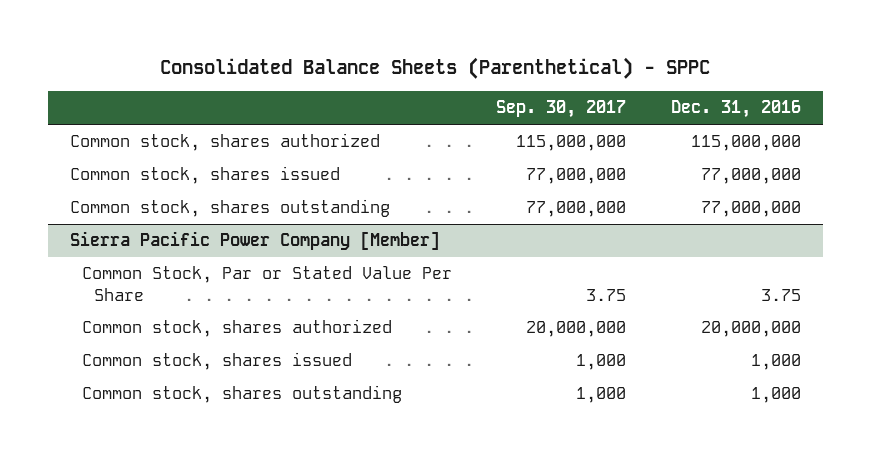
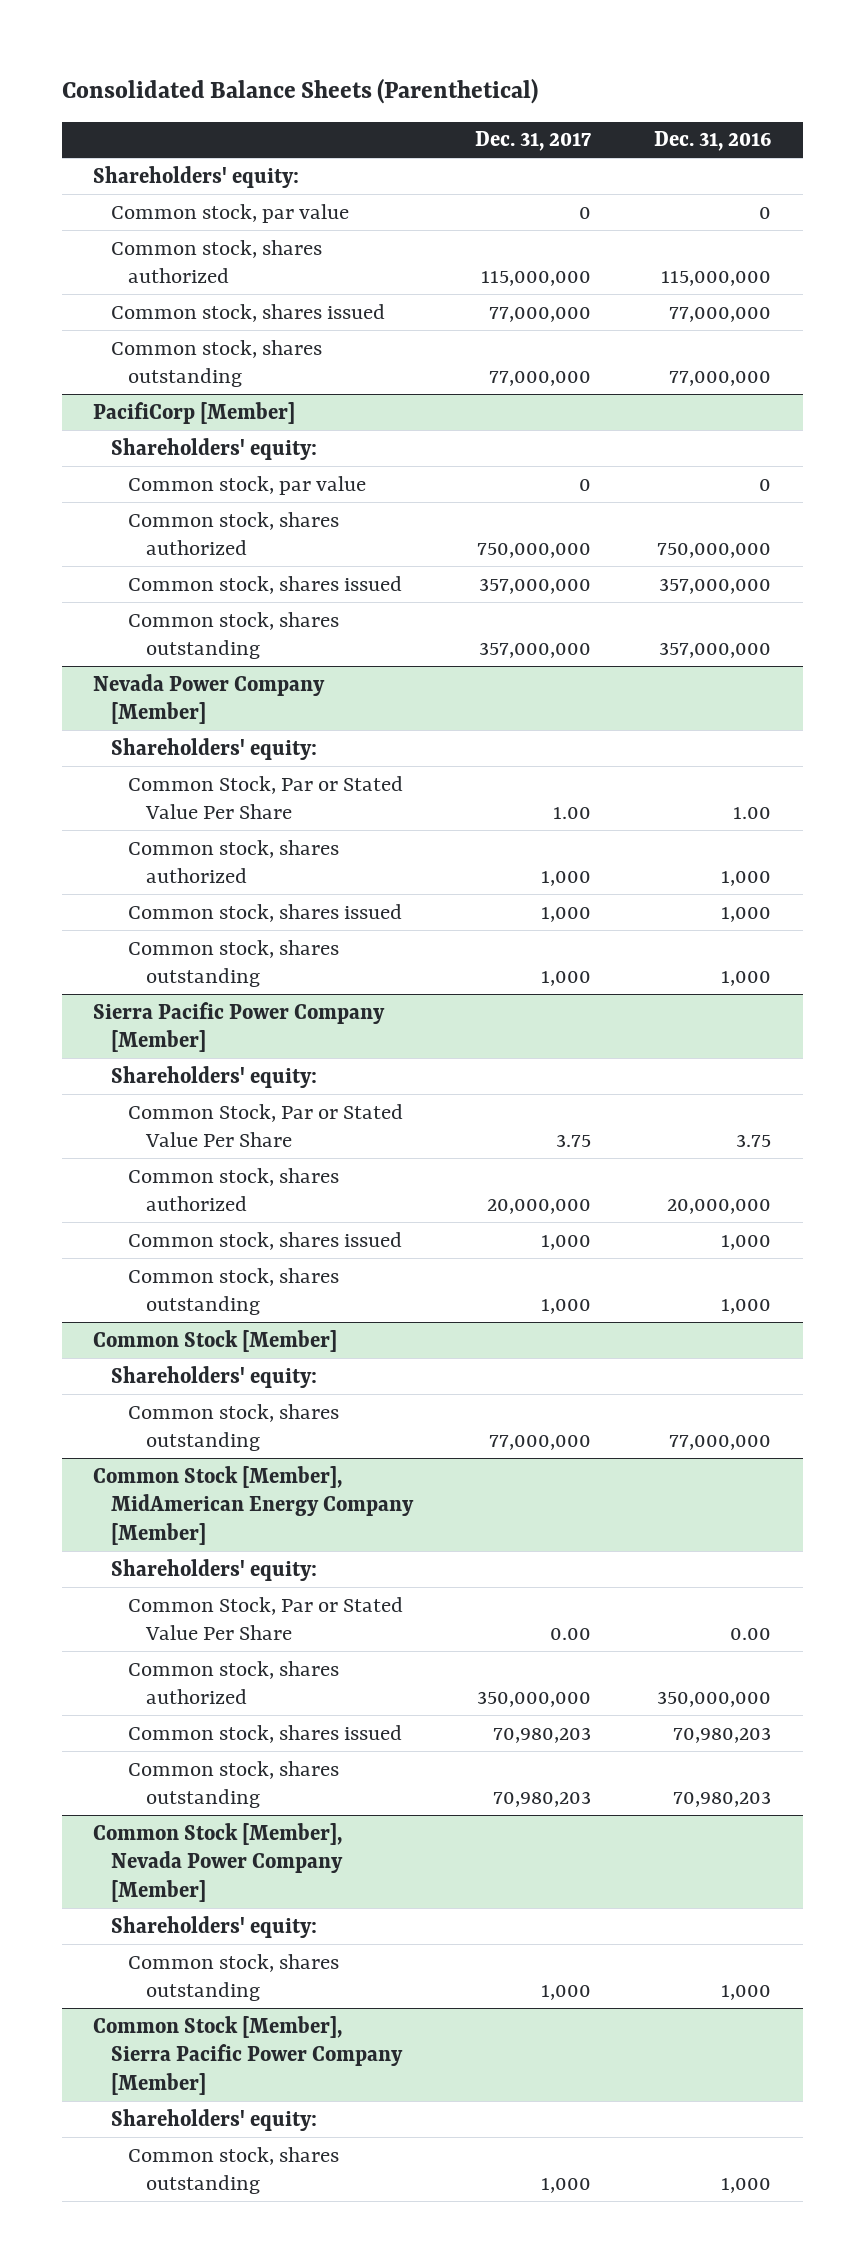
[160,57,711,80] Consolidated Balance Sheets (Parenthetical) - SPPC -> [61,78,538,105] Consolidated Balance Sheets (Parenthetical)
[496,100,627,119] Sep. 30, 2017 -> none
none -> [475,131,592,152] Dec. 31, 2017
none -> [93,165,300,188] Shareholders' equity:
none -> [110,203,349,223] Common stock, par value
none -> [93,401,296,424] PacifiCorp [Member]
none -> [110,437,317,460] Shareholders' equity:
none -> [128,475,367,495] Common stock, par value
none -> [128,511,340,556] Common stock, shares authorized
none -> [128,575,403,594] Common stock, shares issued
none -> [128,611,340,660] Common stock, shares outstanding
none -> [93,673,326,725] Nevada Power Company [Member]
none -> [110,737,317,760] Shareholders' equity:
none -> [128,775,404,820] Common Stock, Par or Stated Value Per Share
none -> [128,839,340,884] Common stock, shares authorized
none -> [128,903,403,922] Common stock, shares issued
none -> [128,939,340,988] Common stock, shares outstanding
none -> [110,1065,317,1088] Shareholders' equity:
none -> [93,1329,338,1352] Common Stock [Member]
none -> [110,1365,317,1388] Shareholders' equity:
none -> [128,1403,340,1452] Common stock, shares outstanding
none -> [93,1465,414,1545] Common Stock [Member], MidAmerican Energy Company [Member]
none -> [110,1558,317,1581] Shareholders' equity:
none -> [128,1596,404,1641] Common Stock, Par or Stated Value Per Share
none -> [128,1660,340,1705] Common stock, shares authorized
none -> [128,1724,403,1743] Common stock, shares issued
none -> [128,1760,340,1809] Common stock, shares outstanding
none -> [93,1822,343,1902] Common Stock [Member], Nevada Power Company [Member]
none -> [110,1915,317,1938] Shareholders' equity:
none -> [128,1953,340,2002] Common stock, shares outstanding
none -> [93,2015,403,2095] Common Stock [Member], Sierra Pacific Power Company [Member]
none -> [110,2108,317,2131] Shareholders' equity:
none -> [128,2146,340,2195] Common stock, shares outstanding

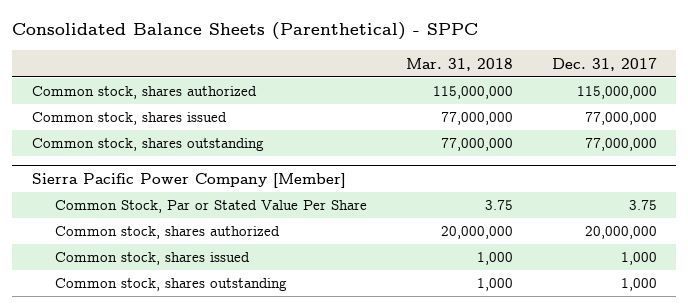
[61,78,538,105] Consolidated Balance Sheets (Parenthetical) -> [12,22,479,41] Consolidated Balance Sheets (Parenthetical) - SPPC
[654,131,772,152] Dec. 31, 2016 -> none
none -> [405,57,513,71] Mar. 31, 2018
[93,165,300,188] Shareholders' equity: -> none
[110,203,349,223] Common stock, par value -> none
[93,401,296,424] PacifiCorp [Member] -> none
[110,437,317,460] Shareholders' equity: -> none
[128,475,367,495] Common stock, par value -> none
[128,511,340,556] Common stock, shares authorized -> none
[128,575,403,594] Common stock, shares issued -> none
[128,611,340,660] Common stock, shares outstanding -> none
[93,673,326,725] Nevada Power Company [Member] -> none
[110,737,317,760] Shareholders' equity: -> none
[128,775,404,820] Common Stock, Par or Stated Value Per Share -> none
[128,839,340,884] Common stock, shares authorized -> none
[128,903,403,922] Common stock, shares issued -> none
[128,939,340,988] Common stock, shares outstanding -> none
[110,1065,317,1088] Shareholders' equity: -> none
[93,1329,338,1352] Common Stock [Member] -> none
[110,1365,317,1388] Shareholders' equity: -> none
[128,1403,340,1452] Common stock, shares outstanding -> none
[93,1465,414,1545] Common Stock [Member], MidAmerican Energy Company [Member] -> none
[110,1558,317,1581] Shareholders' equity: -> none
[128,1596,404,1641] Common Stock, Par or Stated Value Per Share -> none
[128,1660,340,1705] Common stock, shares authorized -> none
[128,1724,403,1743] Common stock, shares issued -> none
[128,1760,340,1809] Common stock, shares outstanding -> none
[93,1822,343,1902] Common Stock [Member], Nevada Power Company [Member] -> none
[110,1915,317,1938] Shareholders' equity: -> none
[128,1953,340,2002] Common stock, shares outstanding -> none
[93,2015,403,2095] Common Stock [Member], Sierra Pacific Power Company [Member] -> none
[110,2108,317,2131] Shareholders' equity: -> none
[128,2146,340,2195] Common stock, shares outstanding -> none

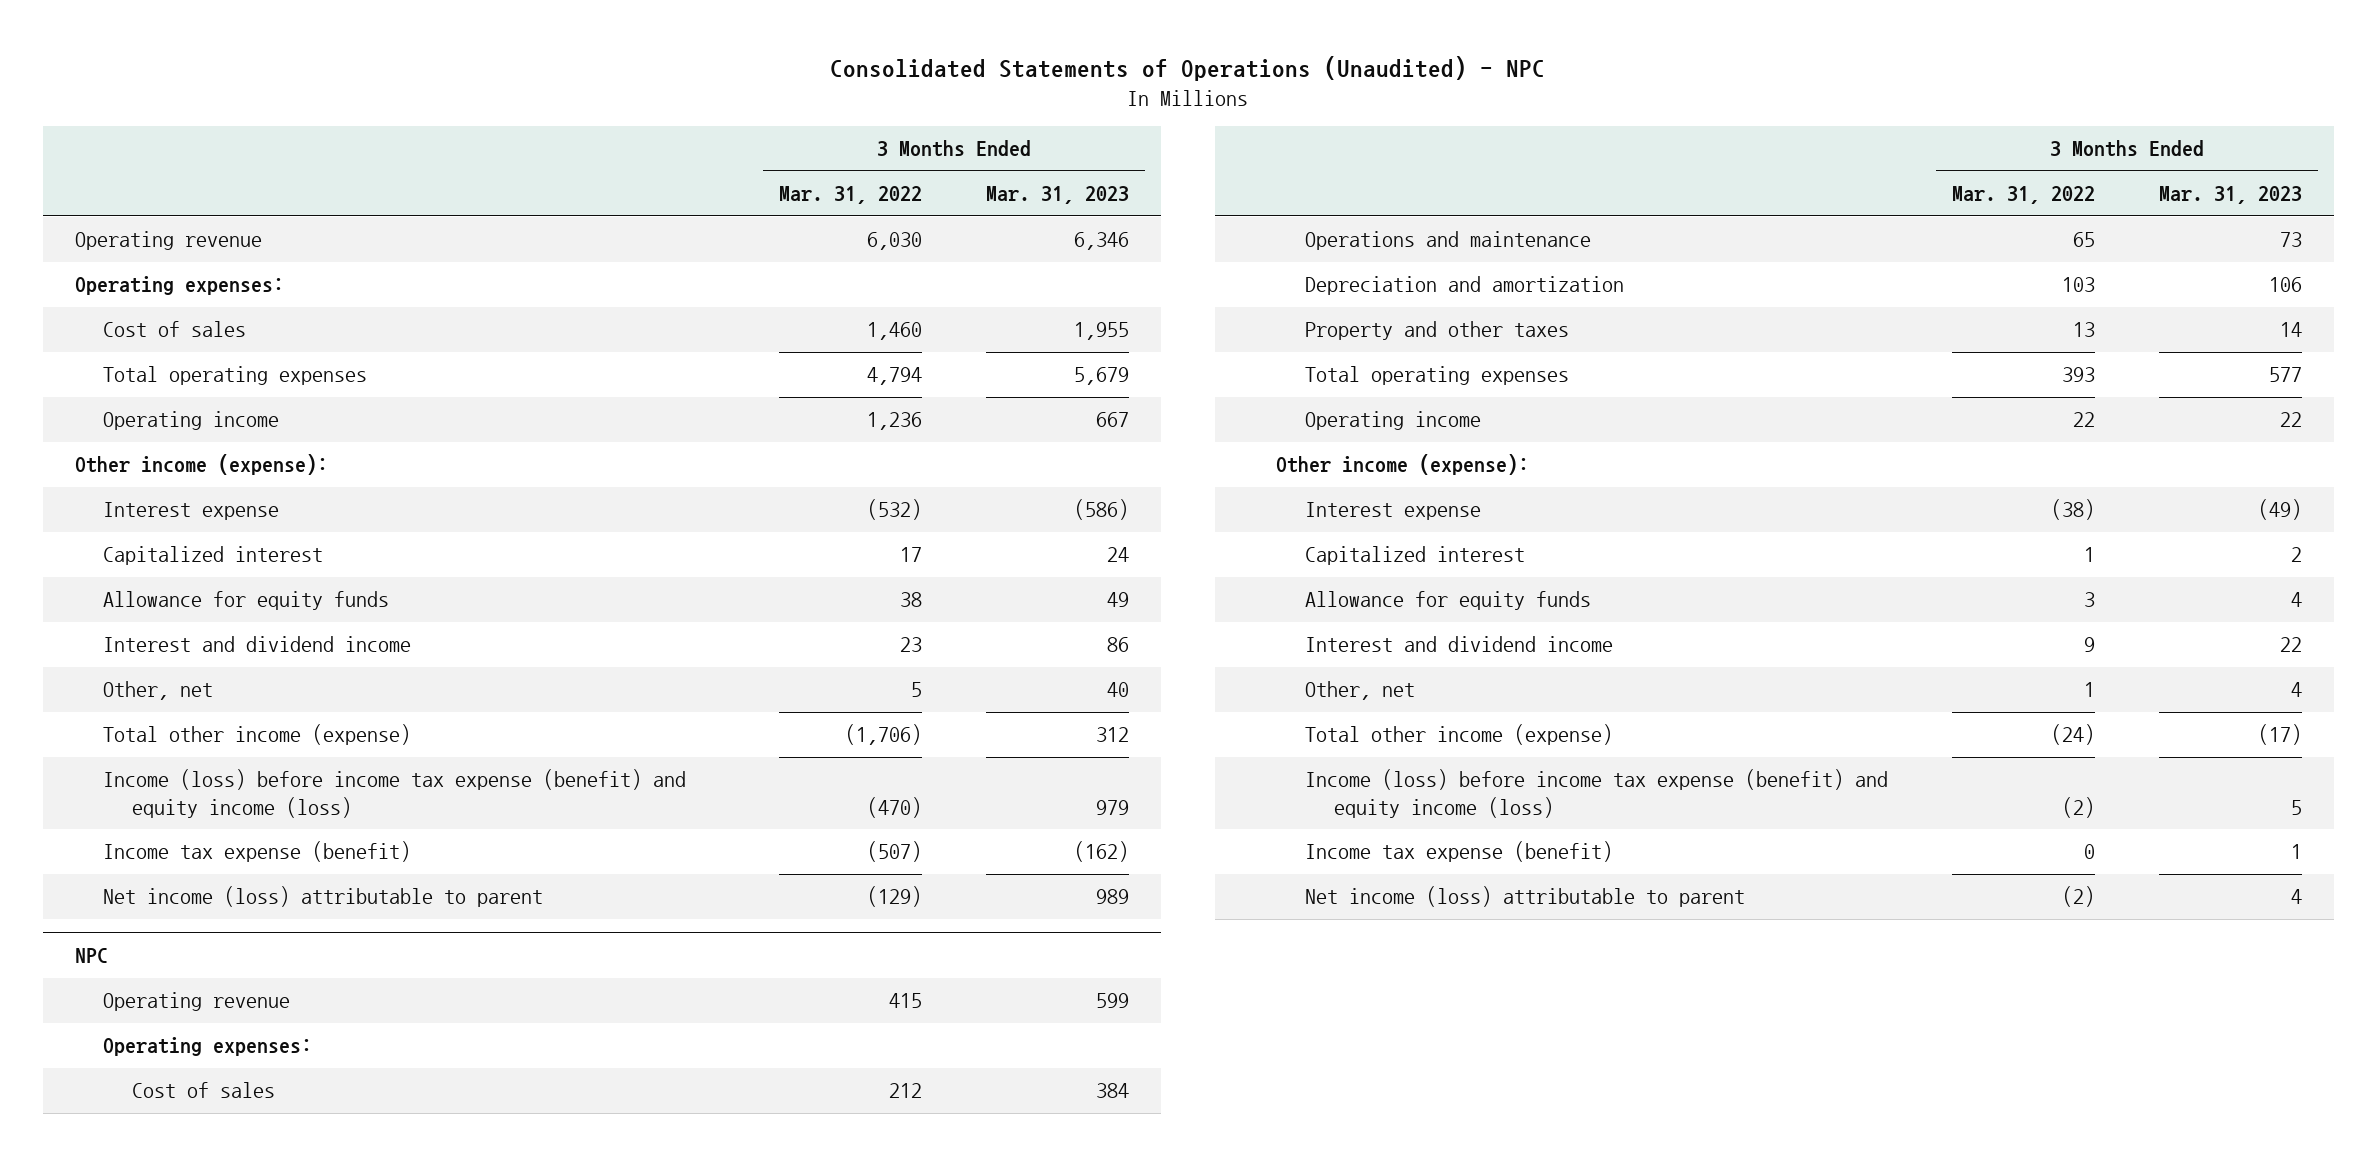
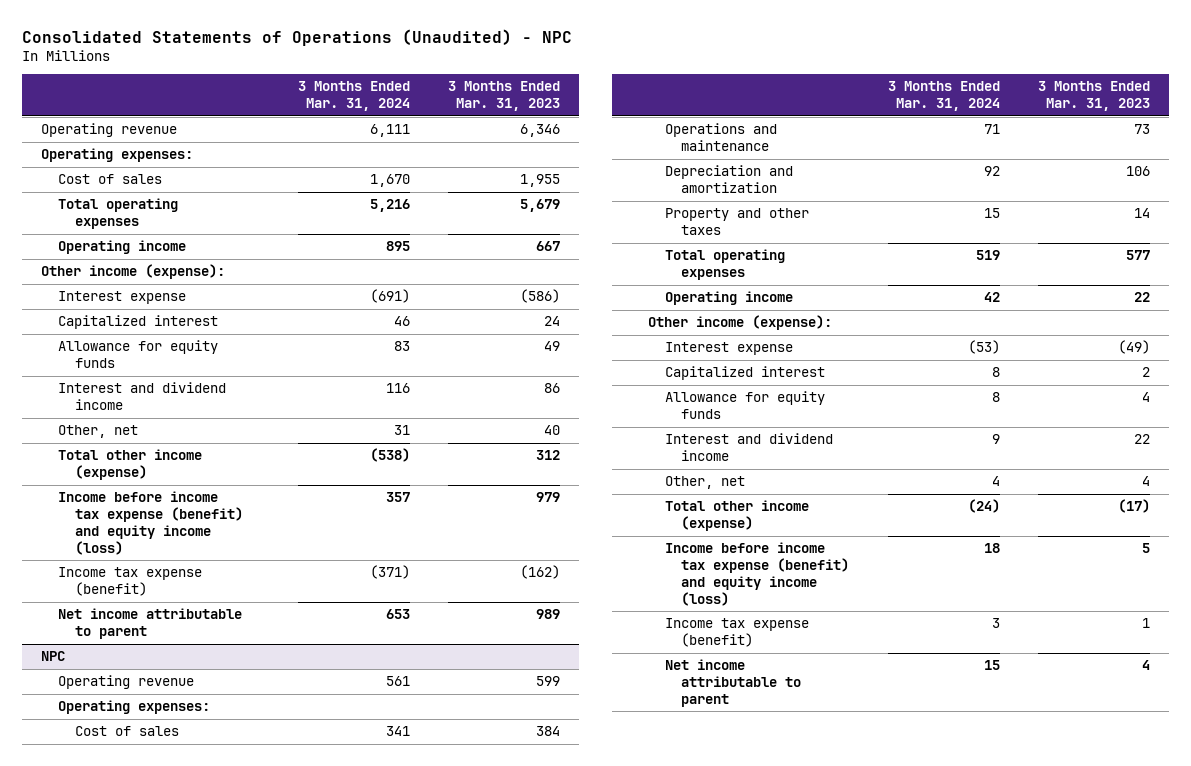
[779,186,923,205] Mar. 31, 2022 -> none
none -> [297,81,410,112] 3 Months Ended Mar. 31, 2024
[103,769,687,818] Income (loss) before income tax expense (benefit) and equity income (loss) -> [57,491,243,555] Income before income tax expense (benefit) and equity income (loss)
[103,886,544,908] Net income (loss) attributable to parent -> [57,608,242,640] Net income attributable to parent
[1304,769,1888,818] Income (loss) before income tax expense (benefit) and equity income (loss) -> [664,542,850,606] Income before income tax expense (benefit) and equity income (loss)
[1304,886,1745,908] Net income (loss) attributable to parent -> [664,659,802,707] Net income attributable to parent

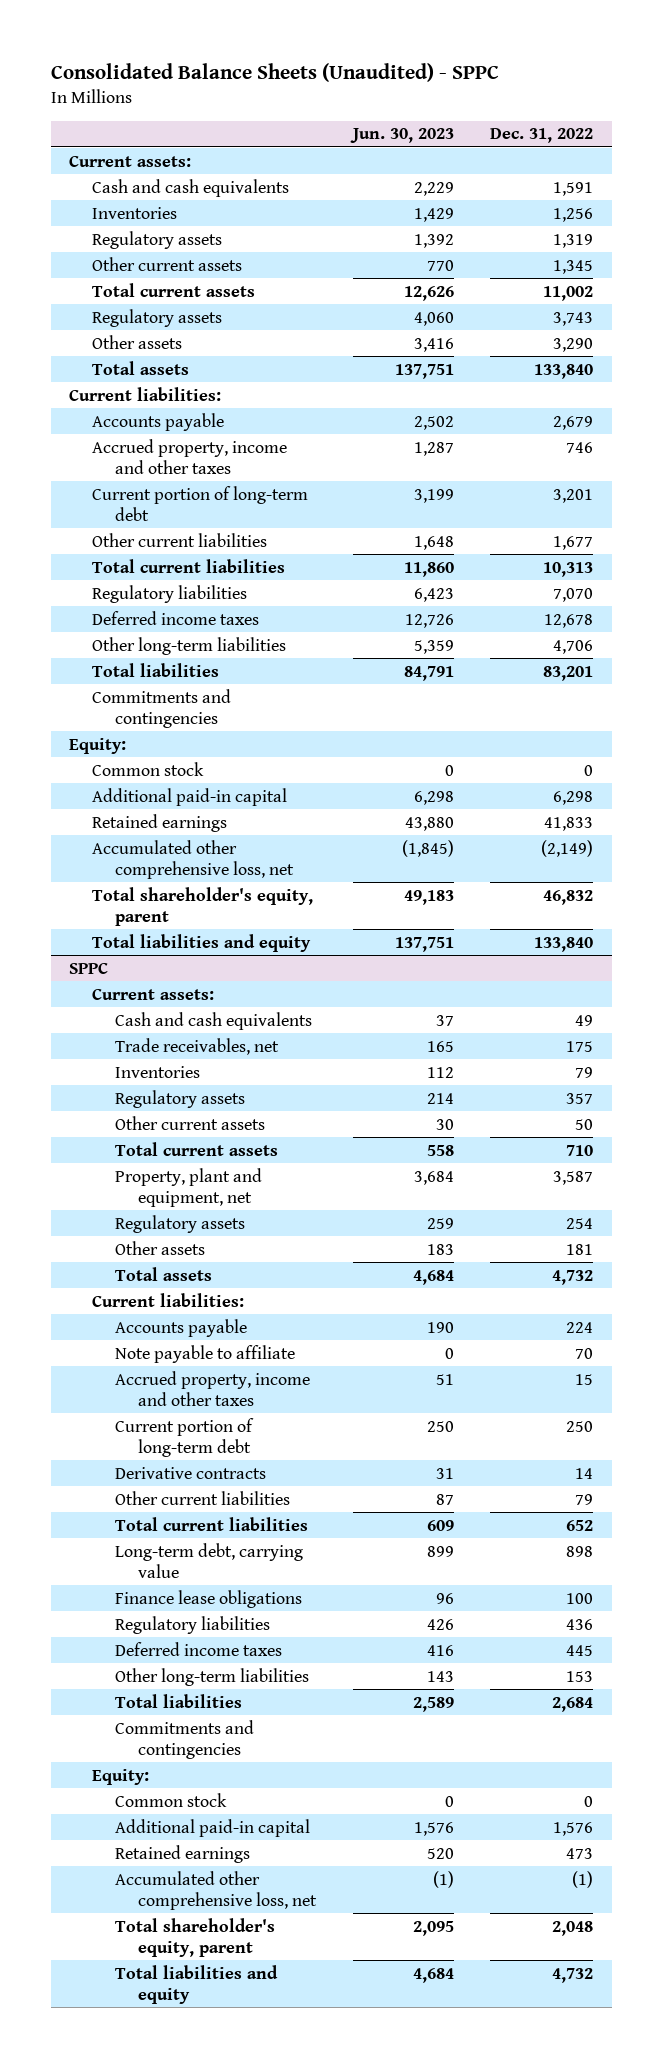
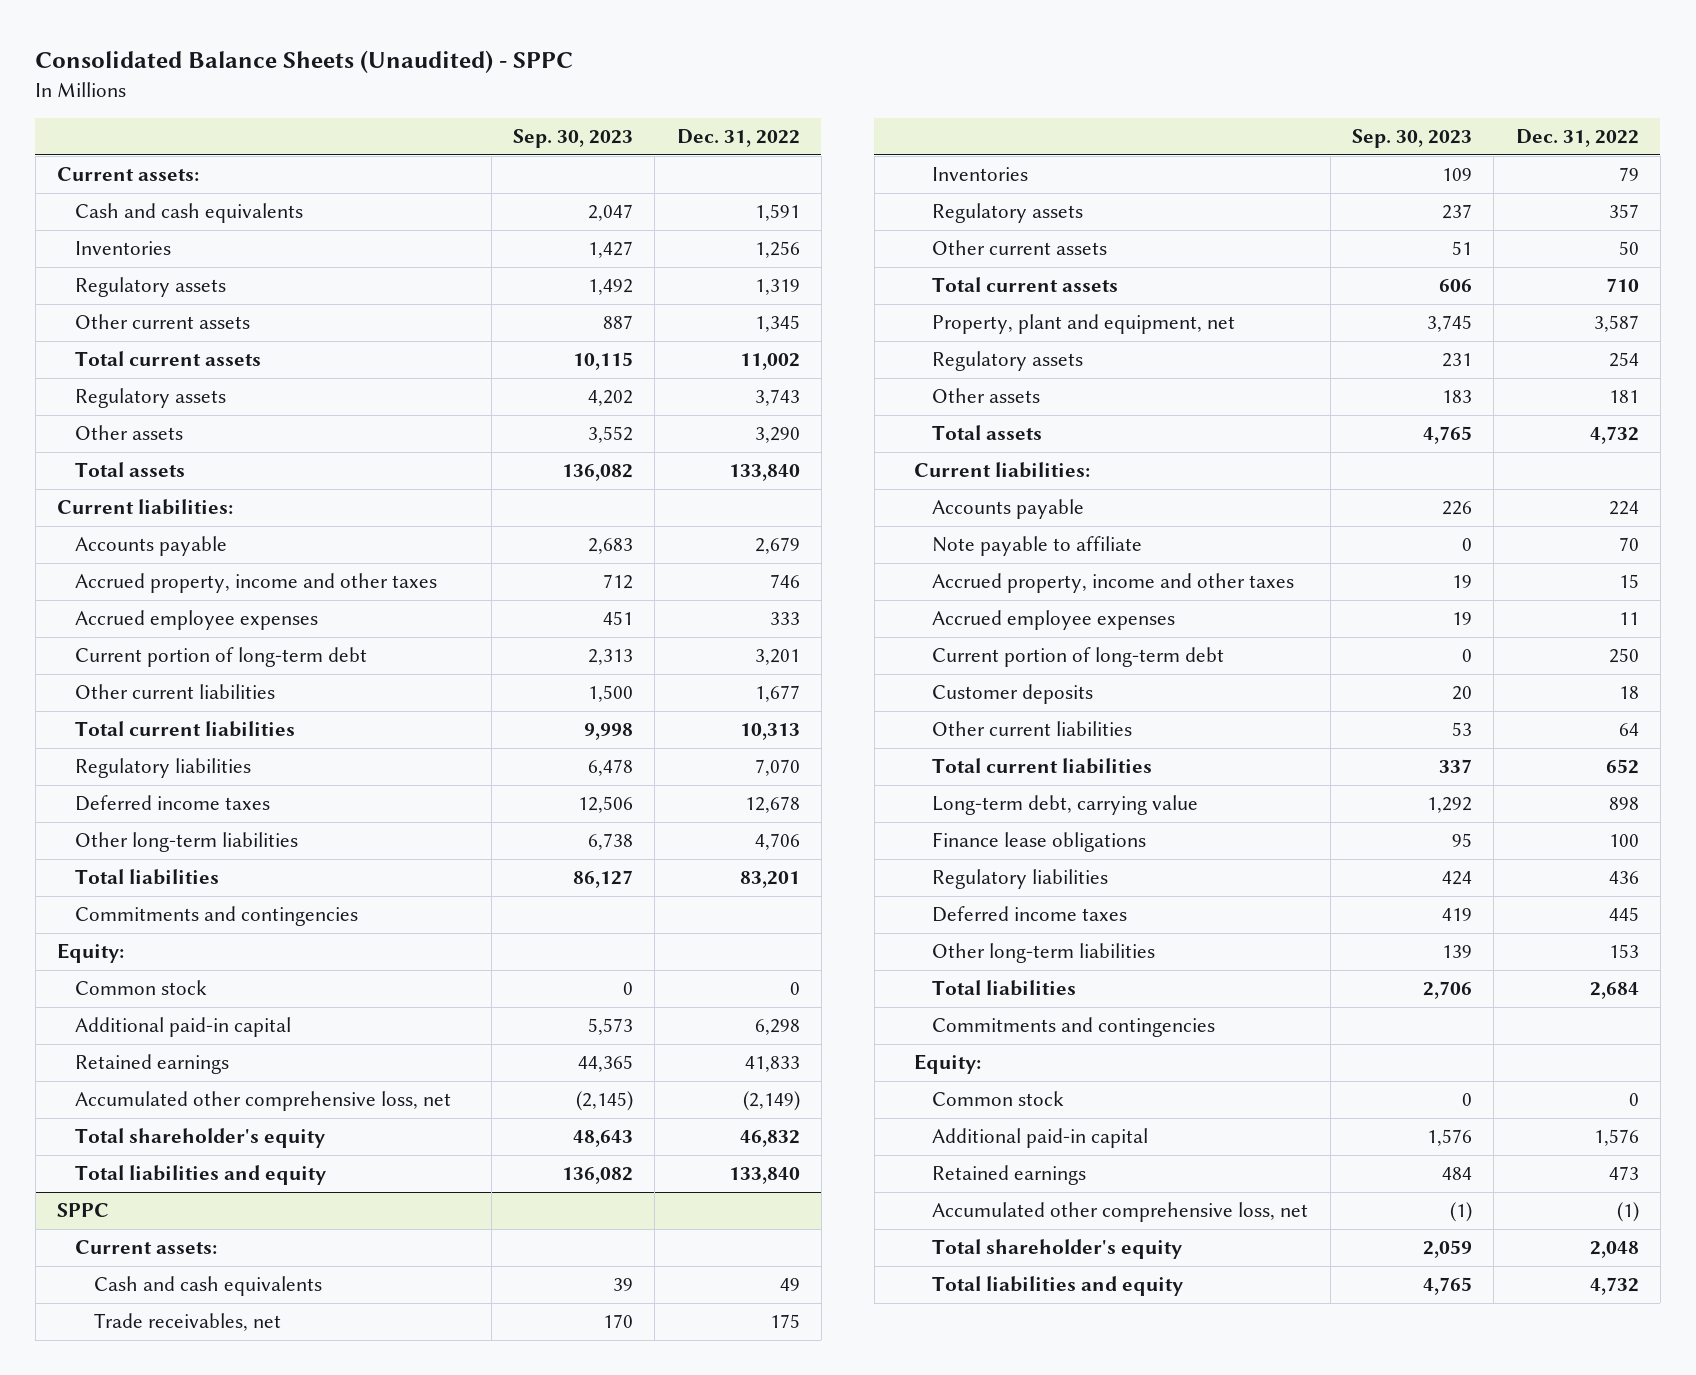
[349,128,454,144] Jun. 30, 2023 -> none
none -> [513,129,634,149] Sep. 30, 2023
none -> [75,610,319,631] Accrued employee expenses
[92,886,314,926] Total shareholder's equity, parent -> [75,1128,326,1149] Total shareholder's equity
none -> [932,610,1176,631] Accrued employee expenses
[115,1466,267,1479] Derivative contracts -> none
none -> [932,684,1094,705] Customer deposits
[575,1493,594,1505] 79 -> [1618,723,1639,737] 64
[115,1917,276,1957] Total shareholder's equity, parent -> [932,1239,1183,1260] Total shareholder's equity

